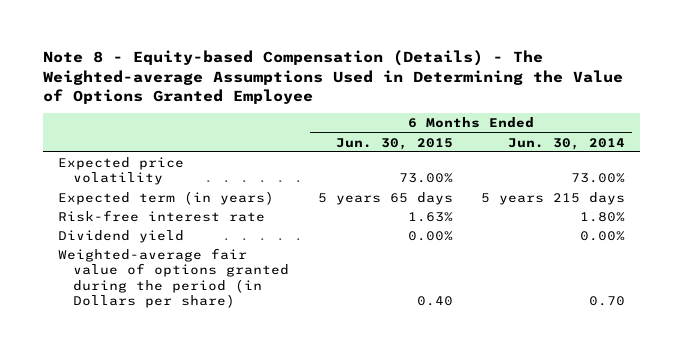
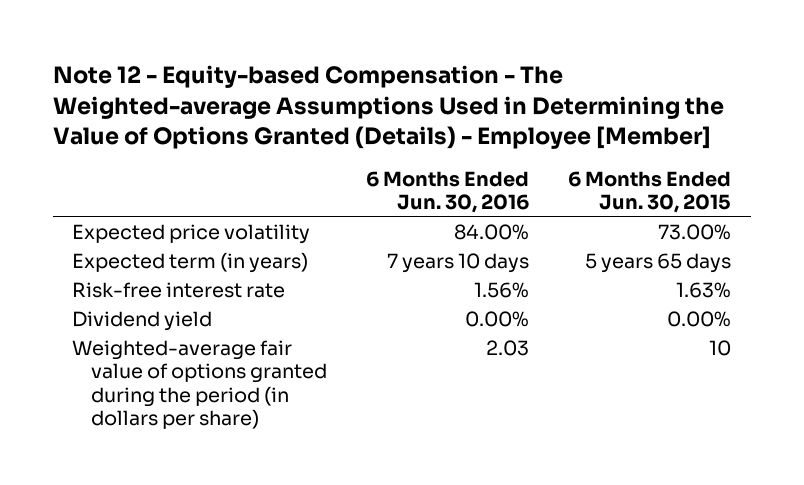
[43,50,624,104] Note 8 - Equity-based Compensation (Details) - The Weighted-average Assumptions Used in Determining the Value of Options Granted Employee -> [52,65,724,150] Note 12 - Equity-based Compensation - The Weighted-average Assumptions Used in Determining the Value of Options Granted (Details) - Employee [Member]
[508,137,626,150] Jun. 30, 2014 -> none
none -> [366,170,530,214] 6 Months Ended Jun. 30, 2016
[57,247,289,309] Weighted-average fair value of options granted during the period (in Dollars per share) -> [72,339,328,430] Weighted-average fair value of options granted during the period (in dollars per share)
[416,296,453,307] 0.40 -> [709,339,732,356] 10

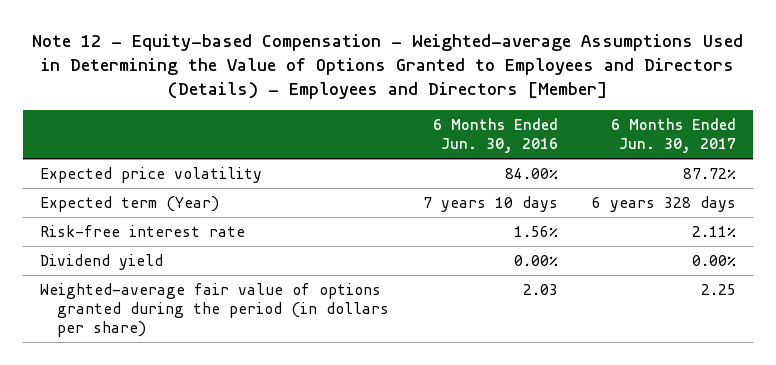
[52,65,724,150] Note 12 - Equity-based Compensation - The Weighted-average Assumptions Used in Determining the Value of Options Granted (Details) - Employee [Member] -> [31,33,743,99] Note 12 - Equity-based Compensation - Weighted-average Assumptions Used in Determining the Value of Options Granted to Employees and Directors (Details) - Employees and Directors [Member]
[568,170,732,214] 6 Months Ended Jun. 30, 2015 -> none
none -> [611,118,737,154] 6 Months Ended Jun. 30, 2017
[72,251,309,273] Expected term (in years) -> [39,196,219,213] Expected term (Year)

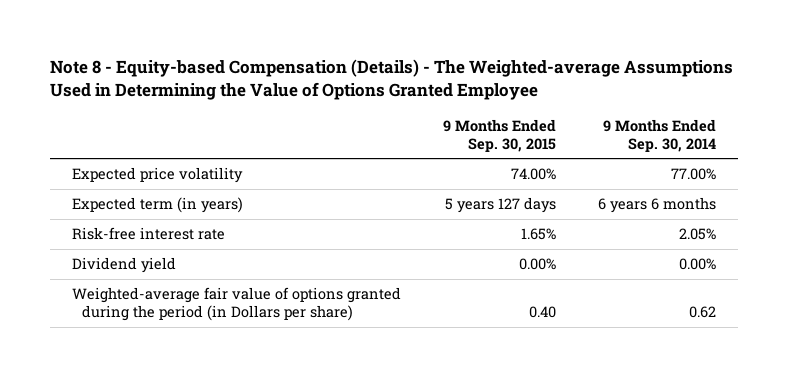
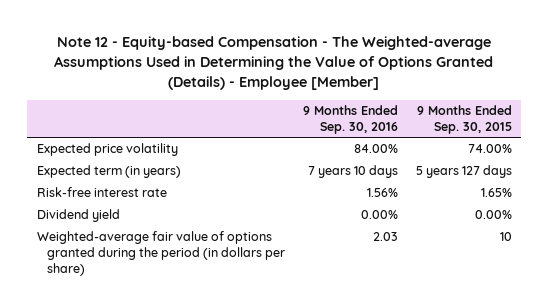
[50,59,734,100] Note 8 - Equity-based Compensation (Details) - The Weighted-average Assumptions Used in Determining the Value of Options Granted Employee -> [54,36,494,90] Note 12 - Equity-based Compensation - The Weighted-average Assumptions Used in Determining the Value of Options Granted (Details) - Employee [Member]
[603,118,717,152] 9 Months Ended Sep. 30, 2014 -> none
none -> [303,104,399,134] 9 Months Ended Sep. 30, 2016
[71,287,401,322] Weighted-average fair value of options granted during the period (in Dollars per share) -> [36,231,286,277] Weighted-average fair value of options granted during the period (in dollars per share)
[528,306,556,319] 0.40 -> [500,232,513,242] 10

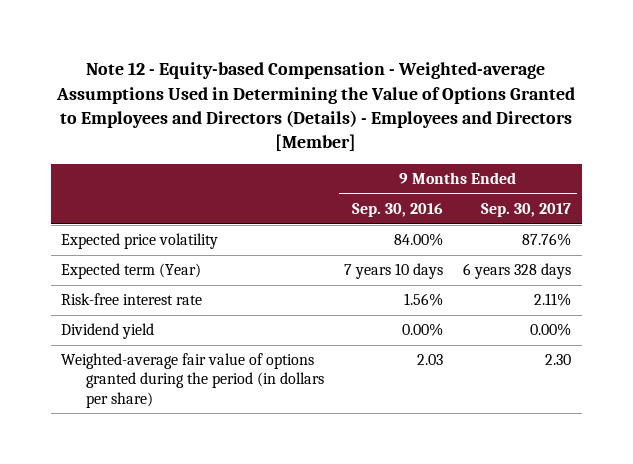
[54,36,494,90] Note 12 - Equity-based Compensation - The Weighted-average Assumptions Used in Determining the Value of Options Granted (Details) - Employee [Member] -> [56,62,576,152] Note 12 - Equity-based Compensation - Weighted-average Assumptions Used in Determining the Value of Options Granted to Employees and Directors (Details) - Employees and Directors [Member]
[417,104,513,134] 9 Months Ended Sep. 30, 2015 -> none
none -> [481,203,572,218] Sep. 30, 2017
[36,165,181,179] Expected term (in years) -> [61,263,202,280] Expected term (Year)

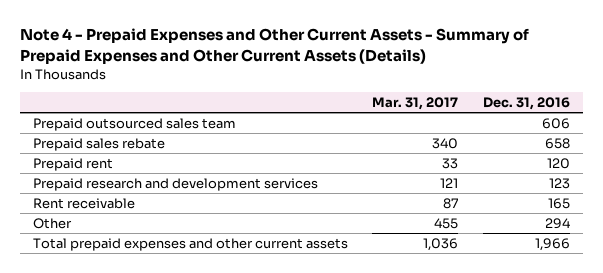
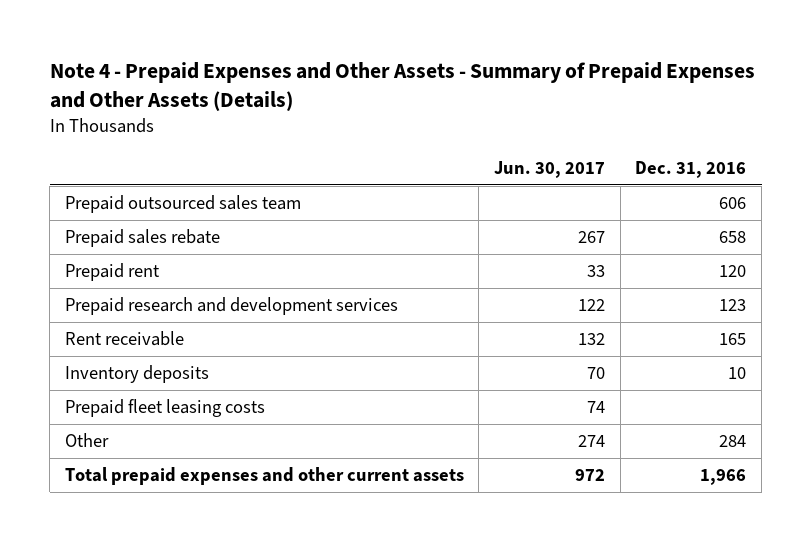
[20,28,530,64] Note 4 - Prepaid Expenses and Other Current Assets - Summary of Prepaid Expenses and Other Current Assets (Details) -> [49,62,755,112] Note 4 - Prepaid Expenses and Other Assets - Summary of Prepaid Expenses and Other Assets (Details)
[372,96,459,110] Mar. 31, 2017 -> none
none -> [494,160,606,178] Jun. 30, 2017
none -> [64,365,209,384] Inventory deposits
none -> [64,399,265,418] Prepaid fleet leasing costs
[545,217,571,229] 294 -> [719,435,747,448] 284

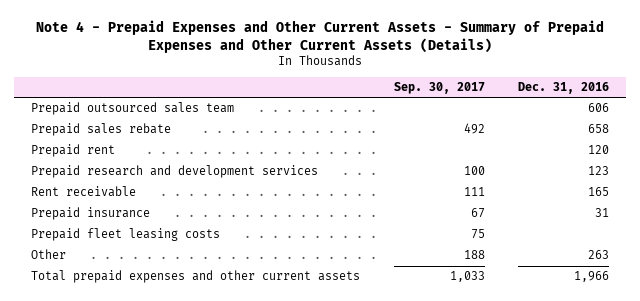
[49,62,755,112] Note 4 - Prepaid Expenses and Other Assets - Summary of Prepaid Expenses and Other Assets (Details) -> [36,19,605,53] Note 4 - Prepaid Expenses and Other Current Assets - Summary of Prepaid Expenses and Other Current Assets (Details)
[494,160,606,178] Jun. 30, 2017 -> none
none -> [393,82,485,95] Sep. 30, 2017
[64,365,209,384] Inventory deposits -> none
none -> [31,207,151,221] Prepaid insurance
[719,435,747,448] 284 -> [588,250,610,260] 263

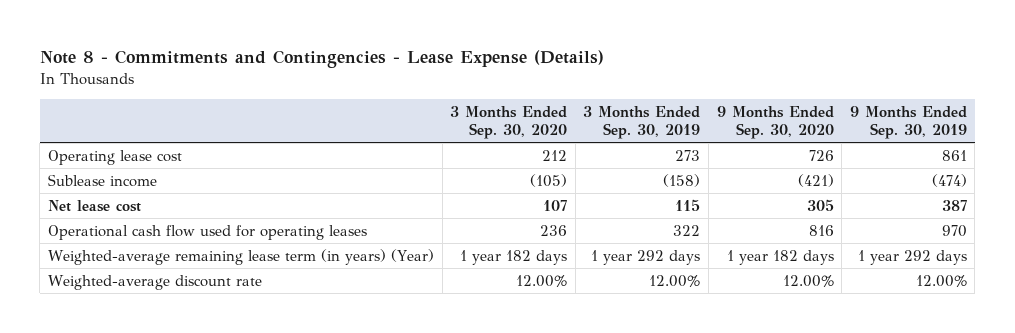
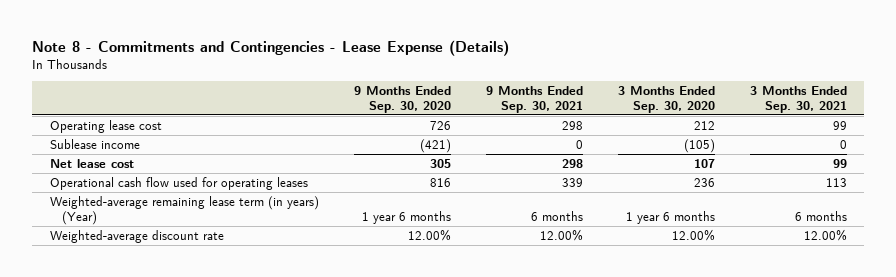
[583,105,701,139] 3 Months Ended Sep. 30, 2019 -> none
[849,105,967,139] 9 Months Ended Sep. 30, 2019 -> none
none -> [485,85,583,113] 9 Months Ended Sep. 30, 2021
none -> [749,85,847,113] 3 Months Ended Sep. 30, 2021
[460,249,568,265] 1 year 182 days -> [625,210,715,224] 1 year 6 months
[726,249,834,265] 1 year 182 days -> [361,210,451,224] 1 year 6 months

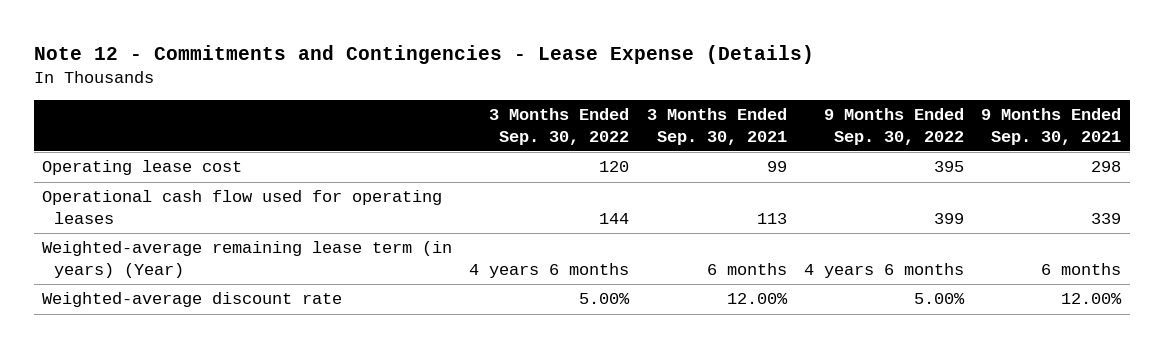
[32,39,510,56] Note 8 - Commitments and Contingencies - Lease Expense (Details) -> [33,44,814,64] Note 12 - Commitments and Contingencies - Lease Expense (Details)
[353,85,451,113] 9 Months Ended Sep. 30, 2020 -> none
[617,85,715,113] 3 Months Ended Sep. 30, 2020 -> none
none -> [489,107,630,145] 3 Months Ended Sep. 30, 2022
none -> [823,107,964,145] 9 Months Ended Sep. 30, 2022
[49,138,140,149] Sublease income -> none
[49,158,134,168] Net lease cost -> none

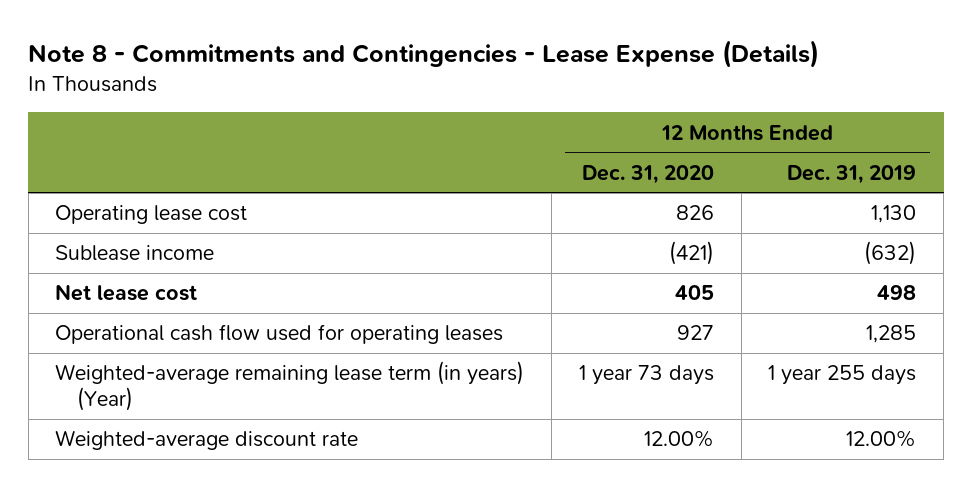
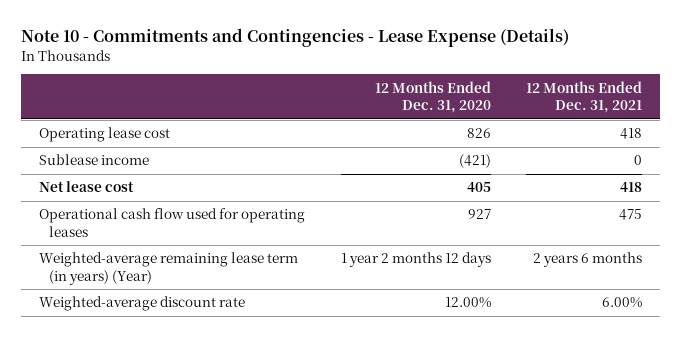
[28,39,820,68] Note 8 - Commitments and Contingencies - Lease Expense (Details) -> [20,28,569,48] Note 10 - Commitments and Contingencies - Lease Expense (Details)
[787,164,917,184] Dec. 31, 2019 -> none
none -> [526,80,643,114] 12 Months Ended Dec. 31, 2021
[578,365,714,386] 1 year 73 days -> [340,252,491,268] 1 year 2 months 12 days

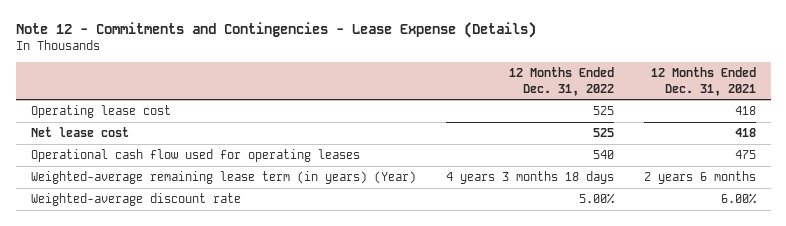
[20,28,569,48] Note 10 - Commitments and Contingencies - Lease Expense (Details) -> [15,22,536,39] Note 12 - Commitments and Contingencies - Lease Expense (Details)
[374,80,491,114] 12 Months Ended Dec. 31, 2020 -> none
none -> [508,67,614,96] 12 Months Ended Dec. 31, 2022
[38,154,149,166] Sublease income -> none

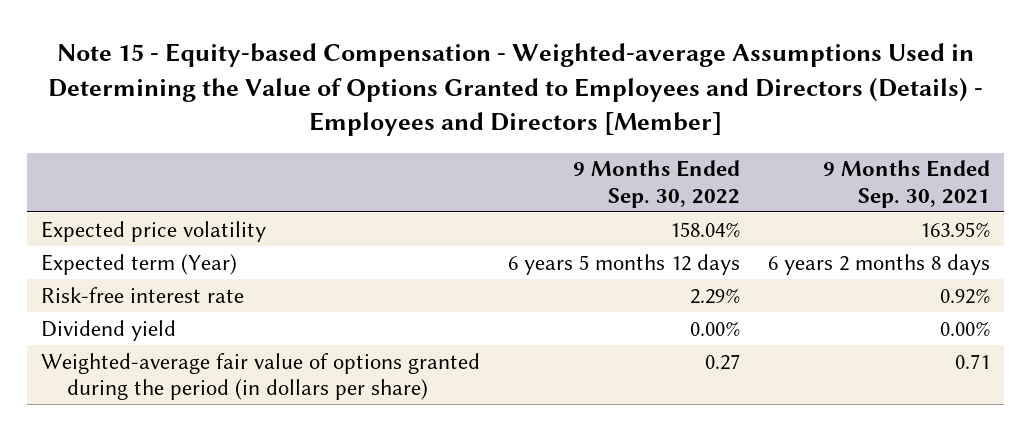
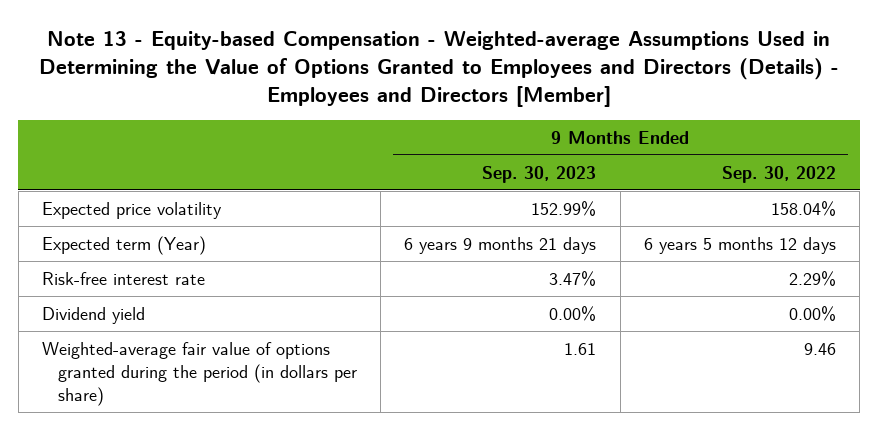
[47,43,983,137] Note 15 - Equity-based Compensation - Weighted-average Assumptions Used in Determining the Value of Options Granted to Employees and Directors (Details) - Employees and Directors [Member] -> [38,30,839,107] Note 13 - Equity-based Compensation - Weighted-average Assumptions Used in Determining the Value of Options Granted to Employees and Directors (Details) - Employees and Directors [Member]
[823,160,991,208] 9 Months Ended Sep. 30, 2021 -> none
none -> [482,165,597,183] Sep. 30, 2023
[705,353,741,370] 0.27 -> [803,342,836,355] 9.46

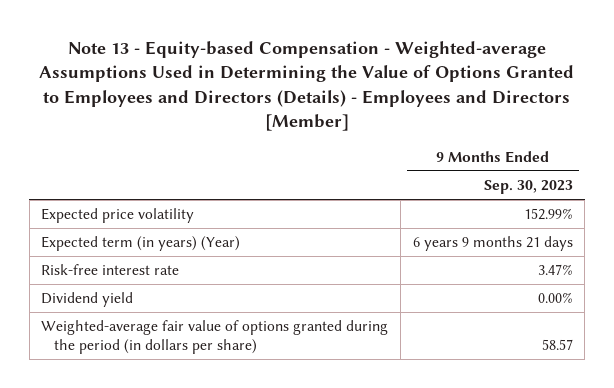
[721,165,836,183] Sep. 30, 2022 -> none
[41,235,206,255] Expected term (Year) -> [41,236,241,252] Expected term (in years) (Year)
[564,342,597,355] 1.61 -> [541,339,573,351] 58.57

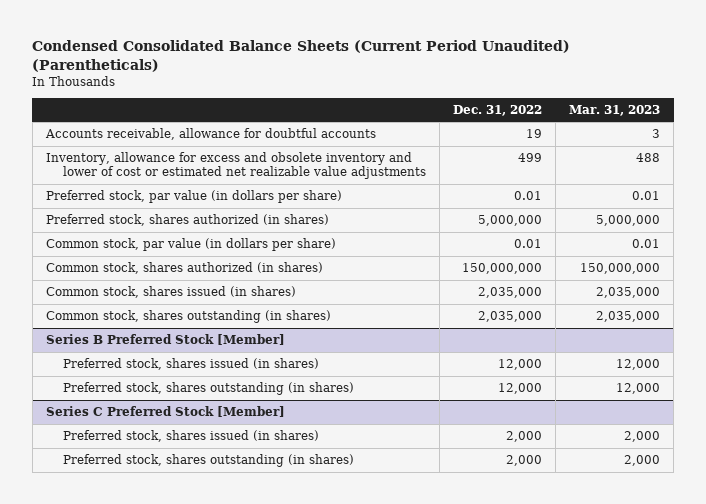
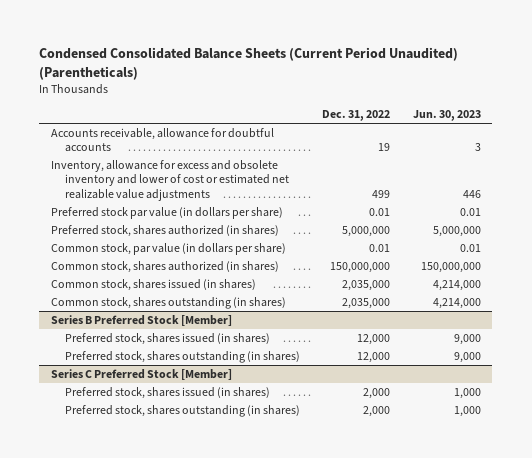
[569,104,661,116] Mar. 31, 2023 -> none
none -> [413,110,482,122] Jun. 30, 2023
[45,190,342,204] Preferred stock, par value (in dollars per share) -> [50,206,283,219] Preferred stock par value (in dollars per share)

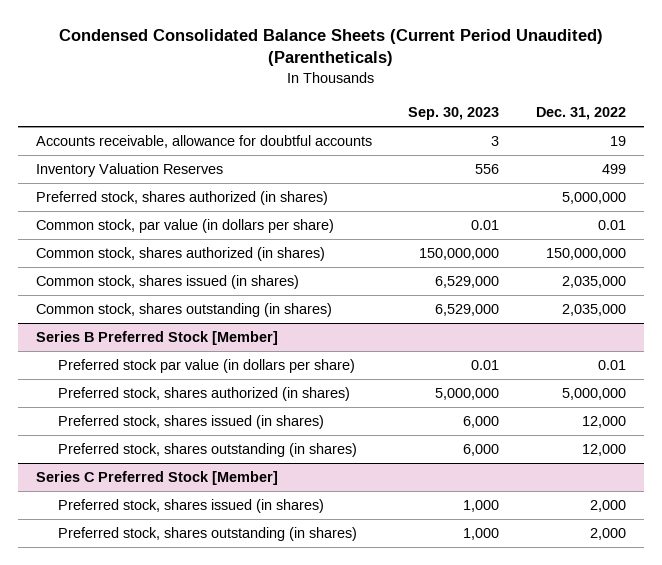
[413,110,482,122] Jun. 30, 2023 -> none
none -> [408,106,500,120] Sep. 30, 2023
[50,206,283,219] Preferred stock par value (in dollars per share) -> none
[50,159,289,201] Inventory, allowance for excess and obsolete inventory and lower of cost or estimated net realizable value adjustments -> [36,163,224,178] Inventory Valuation Reserves
none -> [58,359,356,374] Preferred stock par value (in dollars per share)
none -> [58,387,351,402] Preferred stock, shares authorized (in shares)

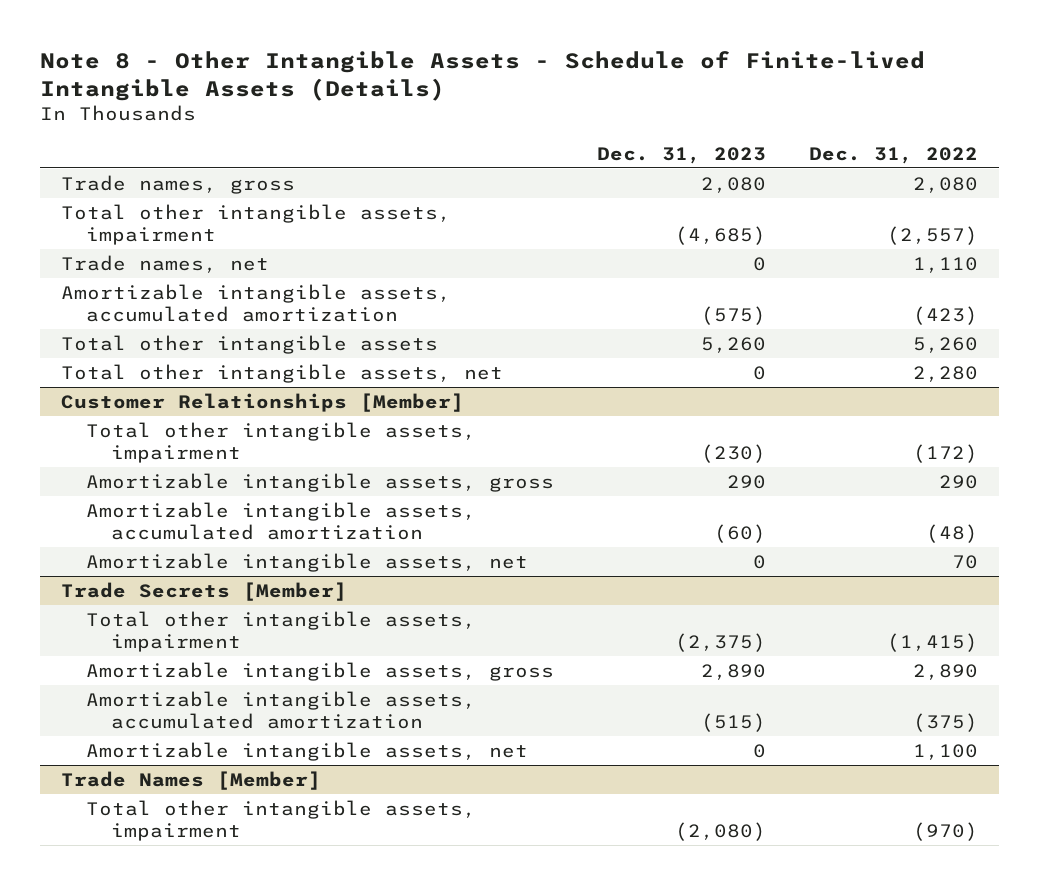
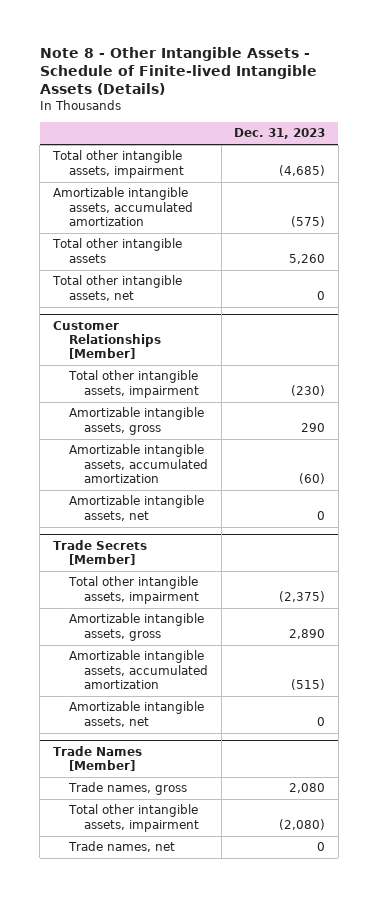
[809,146,979,164] Dec. 31, 2022 -> none
[61,174,296,194] Trade names, gross -> none
[61,254,270,273] Trade names, net -> none
none -> [67,782,187,796] Trade names, gross
none -> [67,841,175,853] Trade names, net

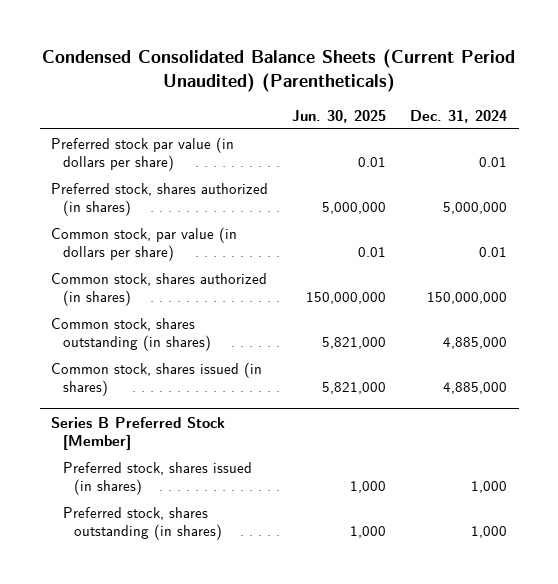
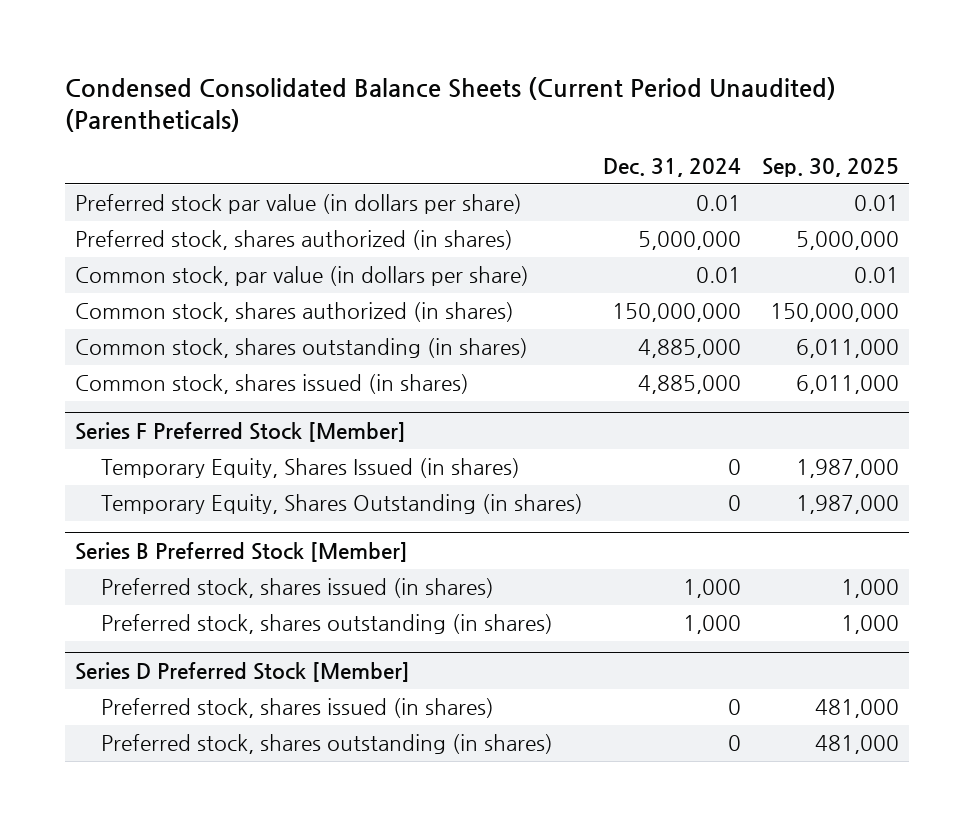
[292,109,387,123] Jun. 30, 2025 -> none
none -> [761,157,899,177] Sep. 30, 2025
none -> [74,421,406,442] Series F Preferred Stock [Member]
none -> [100,458,520,479] Temporary Equity, Shares Issued (in shares)
none -> [100,494,583,515] Temporary Equity, Shares Outstanding (in shares)
none -> [74,661,410,682] Series D Preferred Stock [Member]
none -> [100,698,494,719] Preferred stock, shares issued (in shares)
none -> [100,734,553,755] Preferred stock, shares outstanding (in shares)

